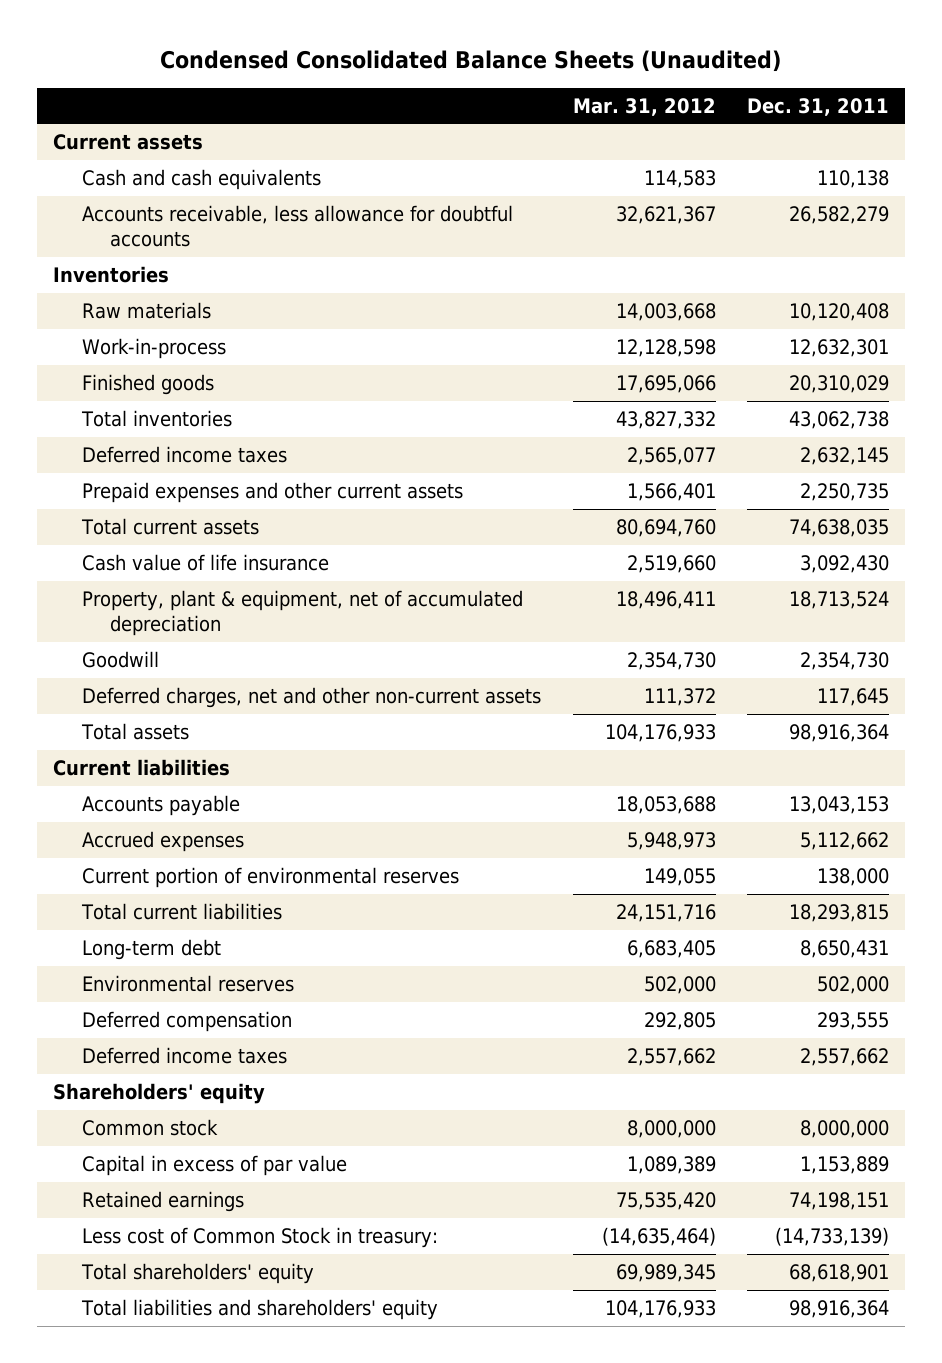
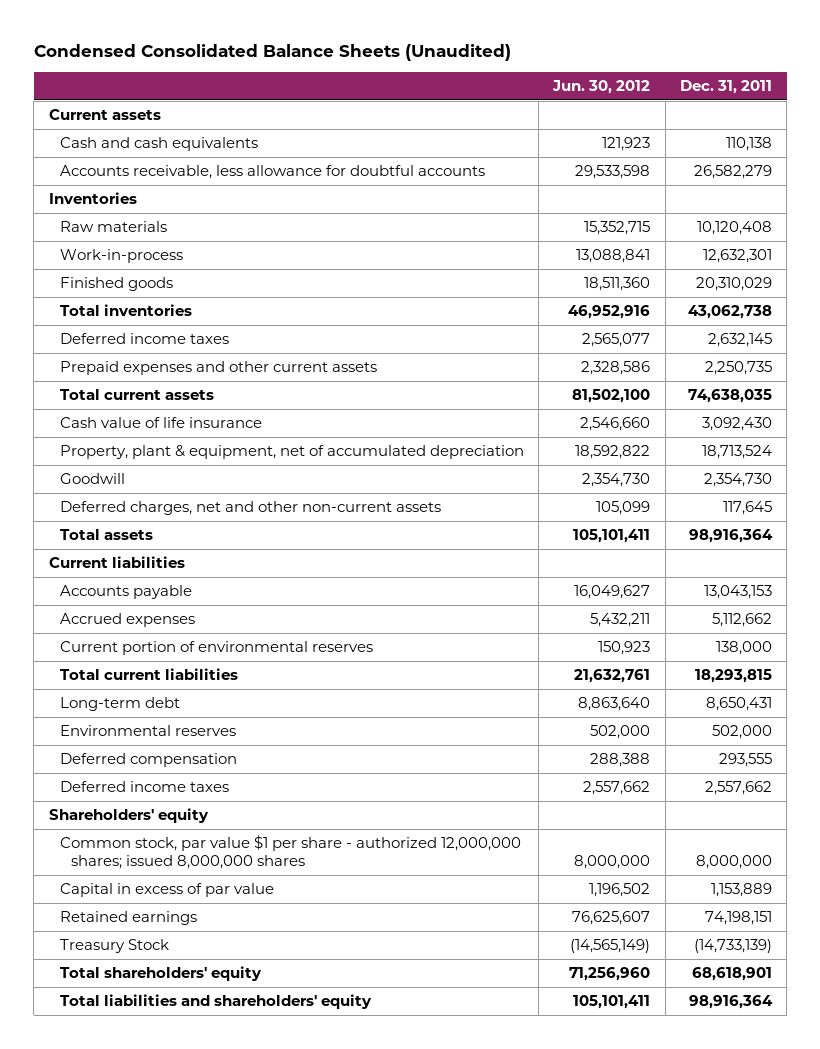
[572,97,716,116] Mar. 31, 2012 -> none
none -> [552,79,651,94] Jun. 30, 2012
[81,1119,218,1137] Common stock -> [59,835,521,869] Common stock, par value $1 per share - authorized 12,000,000 shares; issued 8,000,000 shares
[81,1227,438,1249] Less cost of Common Stock in treasury: -> [59,939,169,954] Treasury Stock

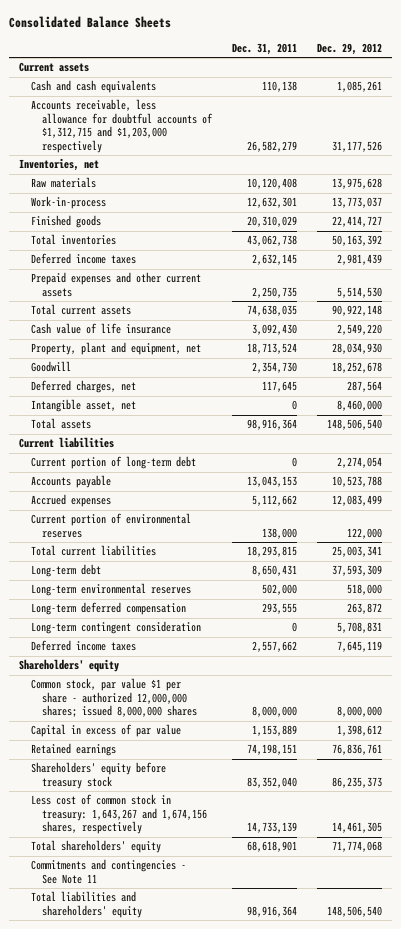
[33,43,511,61] Condensed Consolidated Balance Sheets (Unaudited) -> [9,16,172,29] Consolidated Balance Sheets
[552,79,651,94] Jun. 30, 2012 -> none
none -> [317,43,383,56] Dec. 29, 2012
[59,165,485,180] Accounts receivable, less allowance for doubtful accounts -> [30,99,213,153] Accounts receivable, less allowance for doubtful accounts of $1,312,715 and $1,203,000 respectively
[48,192,137,205] Inventories -> [19,158,100,172] Inventories, net
[59,445,524,460] Property, plant & equipment, net of accumulated depreciation -> [30,342,201,356] Property, plant and equipment, net
[59,501,441,516] Deferred charges, net and other non-current assets -> [30,380,136,394] Deferred charges, net
none -> [30,399,136,413] Intangible asset, net
none -> [30,456,196,470] Current portion of long-term debt
[59,725,236,737] Environmental reserves -> [30,583,191,597] Long-term environmental reserves
[59,753,237,768] Deferred compensation -> [30,602,186,616] Long-term deferred compensation
none -> [30,621,201,635] Long-term contingent consideration
[59,939,169,954] Treasury Stock -> none
none -> [30,762,166,789] Shareholders' equity before treasury stock
none -> [30,794,207,835] Less cost of common stock in treasury: 1,643,267 and 1,674,156 shares, respectively
none -> [30,859,186,884] Commitments and contingencies - See Note 11

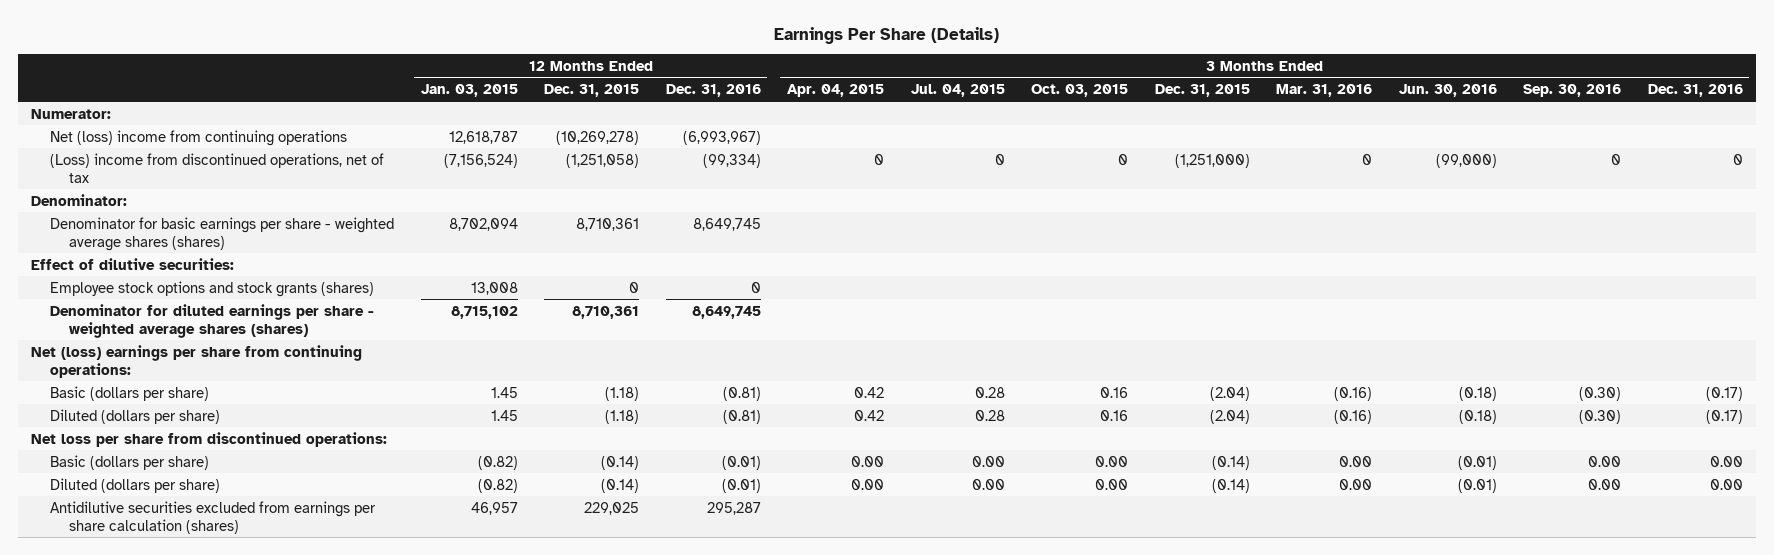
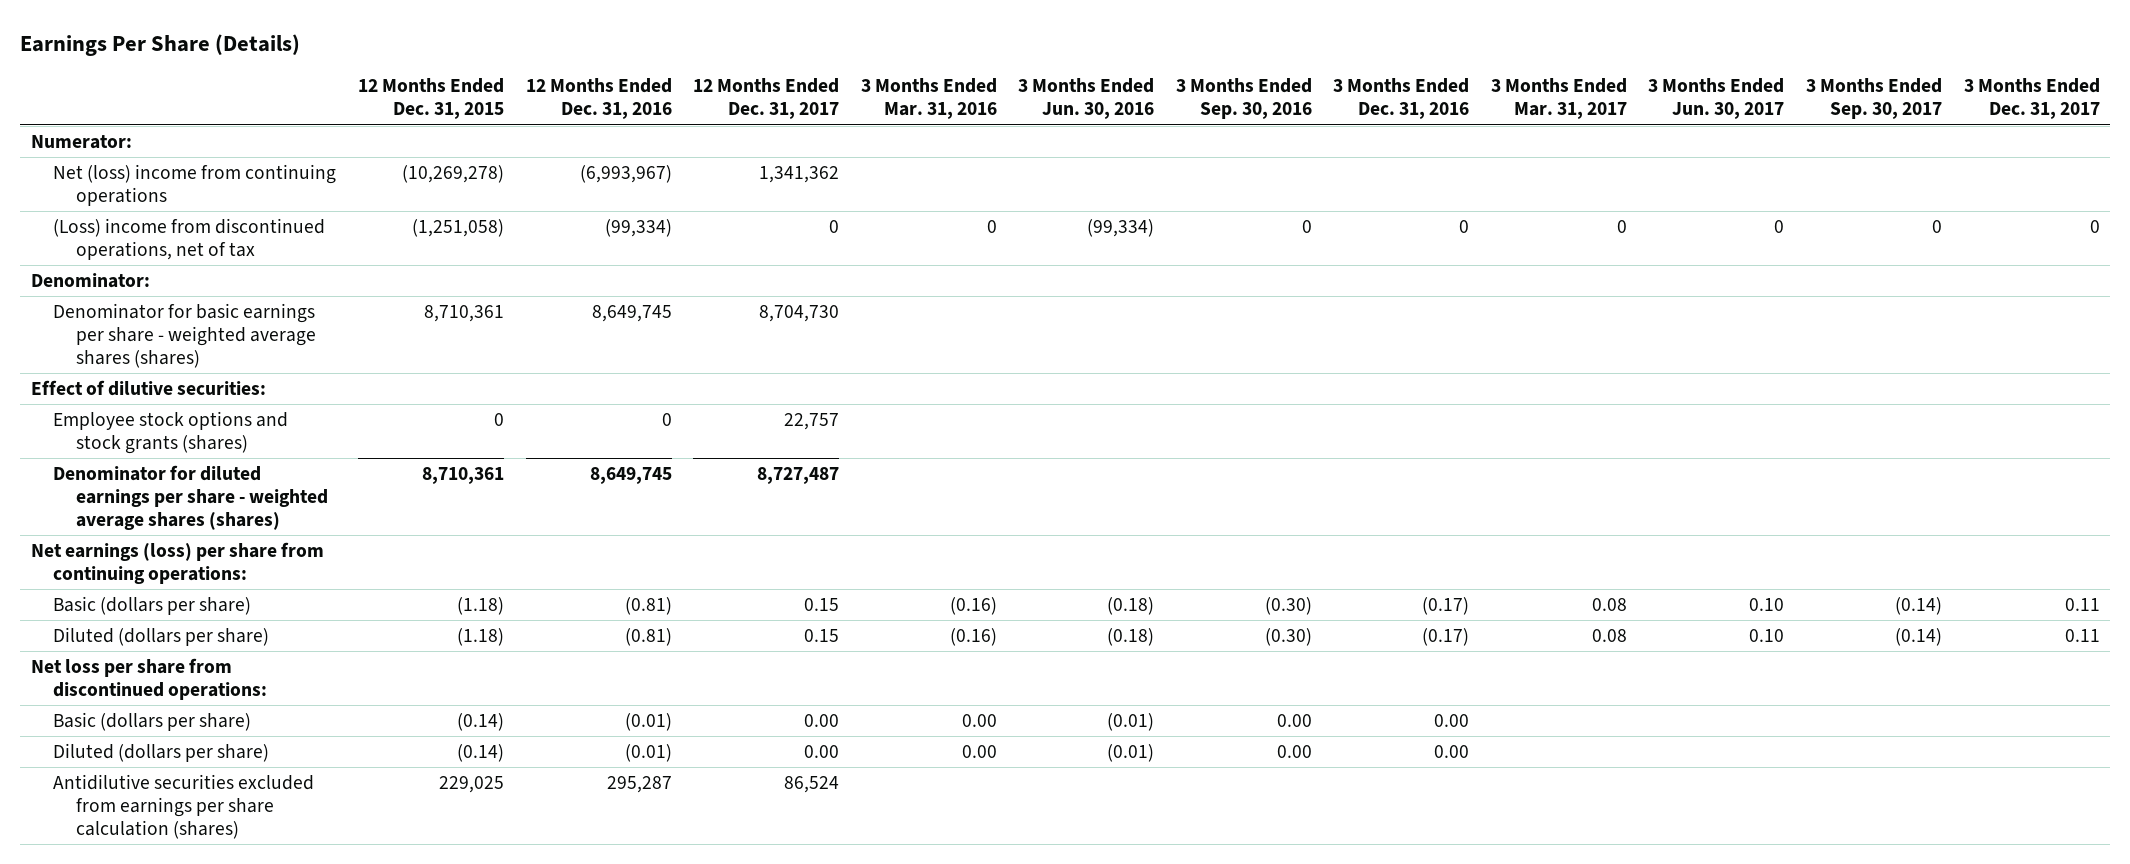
[420,84,518,98] Jan. 03, 2015 -> none
[787,84,885,98] Apr. 04, 2015 -> none
[910,84,1005,98] Jul. 04, 2015 -> none
[1031,84,1129,98] Oct. 03, 2015 -> none
[1154,84,1250,98] Dec. 31, 2015 -> none
none -> [693,78,840,120] 12 Months Ended Dec. 31, 2017
none -> [1490,78,1627,120] 3 Months Ended Mar. 31, 2017
none -> [1648,78,1785,120] 3 Months Ended Jun. 30, 2017
none -> [1806,78,1943,120] 3 Months Ended Sep. 30, 2017
none -> [1963,78,2100,120] 3 Months Ended Dec. 31, 2017
[1435,153,1497,168] (99,000) -> [1087,219,1155,238] (99,334)
[31,344,363,378] Net (loss) earnings per share from continuing operations: -> [30,542,324,585] Net earnings (loss) per share from continuing operations:

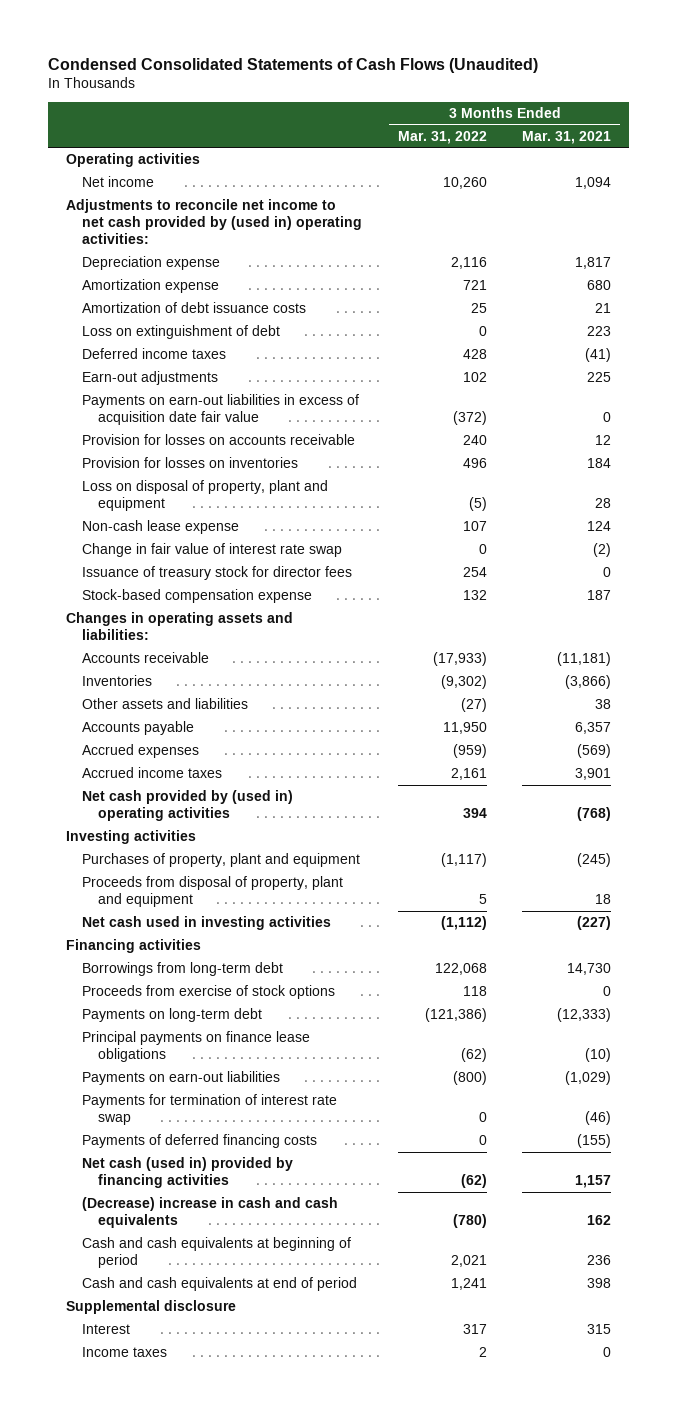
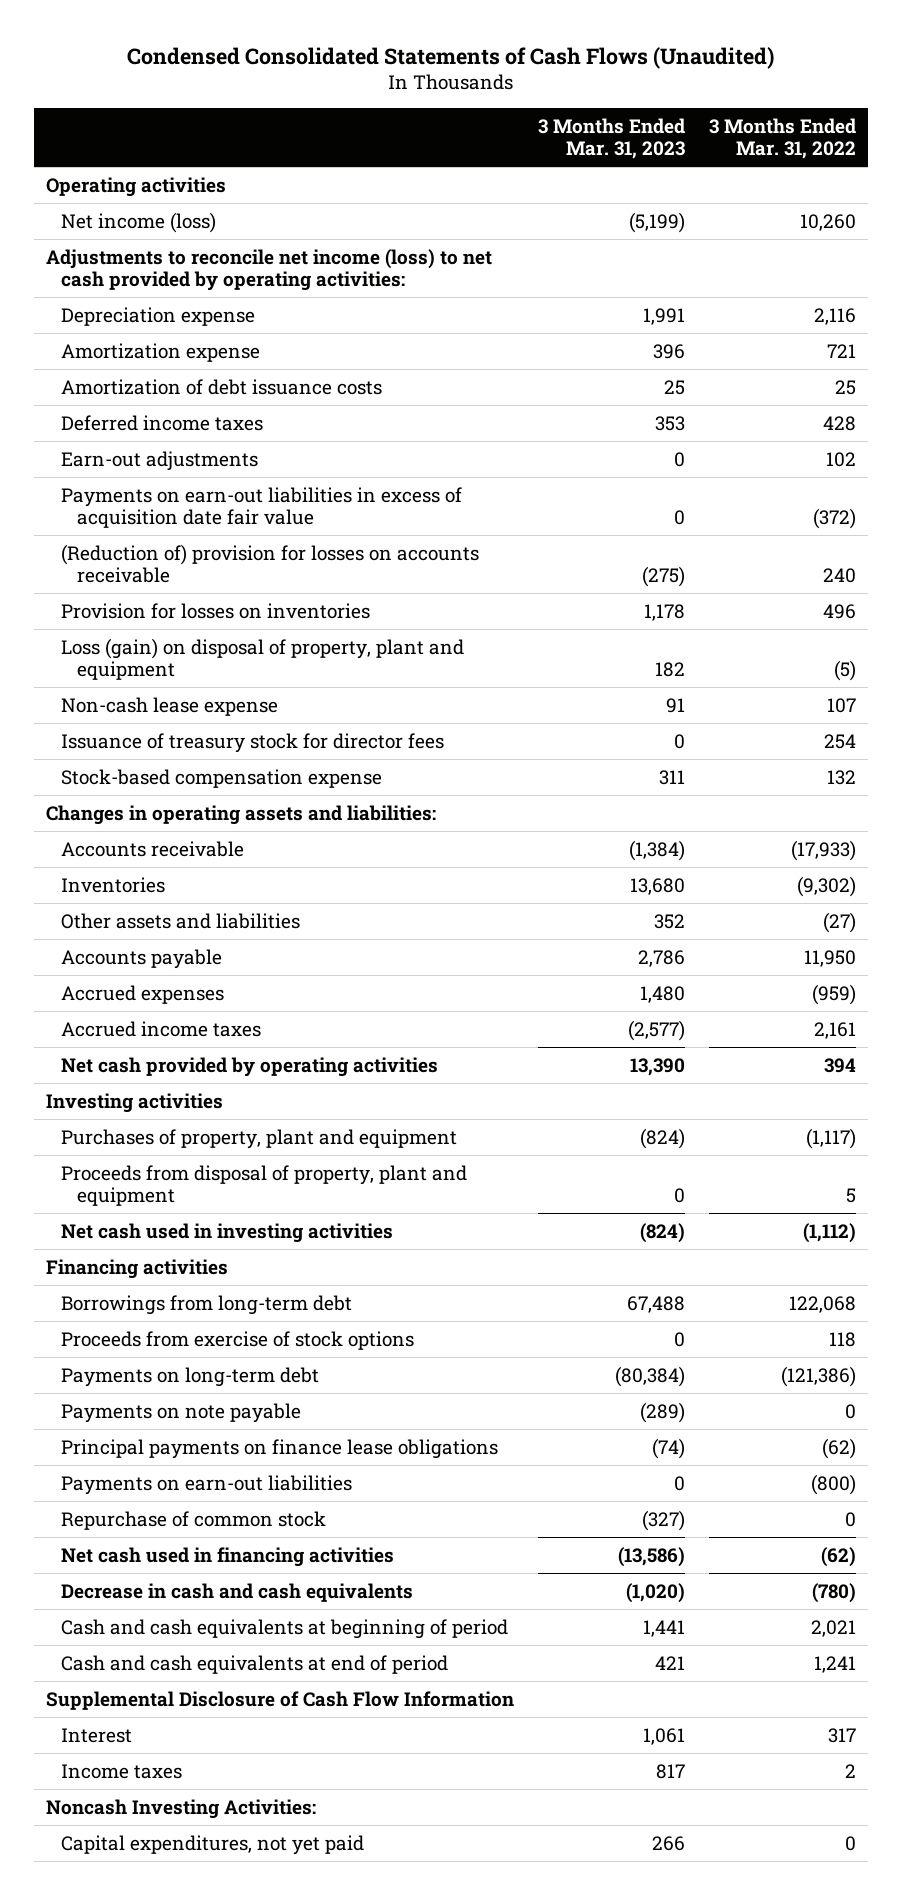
[522,130,612,144] Mar. 31, 2021 -> none
none -> [537,117,685,160] 3 Months Ended Mar. 31, 2023
[82,176,155,188] Net income -> [61,211,217,233] Net income (loss)
[65,199,363,245] Adjustments to reconcile net income to net cash provided by (used in) operating activities: -> [46,248,493,292] Adjustments to reconcile net income (loss) to net cash provided by operating activities:
[82,325,281,340] Loss on extinguishment of debt -> none
[82,434,356,446] Provision for losses on accounts receivable -> [61,543,480,584] (Reduction of) provision for losses on accounts receivable
[82,480,329,512] Loss on disposal of property, plant and equipment -> [61,637,465,681] Loss (gain) on disposal of property, plant and equipment
[82,543,343,558] Change in fair value of interest rate swap -> none
[82,790,294,822] Net cash provided by (used in) operating activities -> [61,1056,439,1077] Net cash provided by operating activities
none -> [61,1402,302,1423] Payments on note payable
[82,1094,338,1126] Payments for termination of interest rate swap -> none
[82,1134,318,1149] Payments of deferred financing costs -> none
none -> [61,1510,327,1530] Repurchase of common stock
[82,1157,294,1189] Net cash (used in) provided by financing activities -> [61,1546,395,1567] Net cash used in financing activities
[82,1197,339,1229] (Decrease) increase in cash and cash equivalents -> [61,1582,414,1602] Decrease in cash and cash equivalents
[65,1300,236,1315] Supplemental disclosure -> [46,1690,515,1710] Supplemental Disclosure of Cash Flow Information
none -> [46,1798,317,1819] Noncash Investing Activities:
none -> [61,1834,365,1855] Capital expenditures, not yet paid

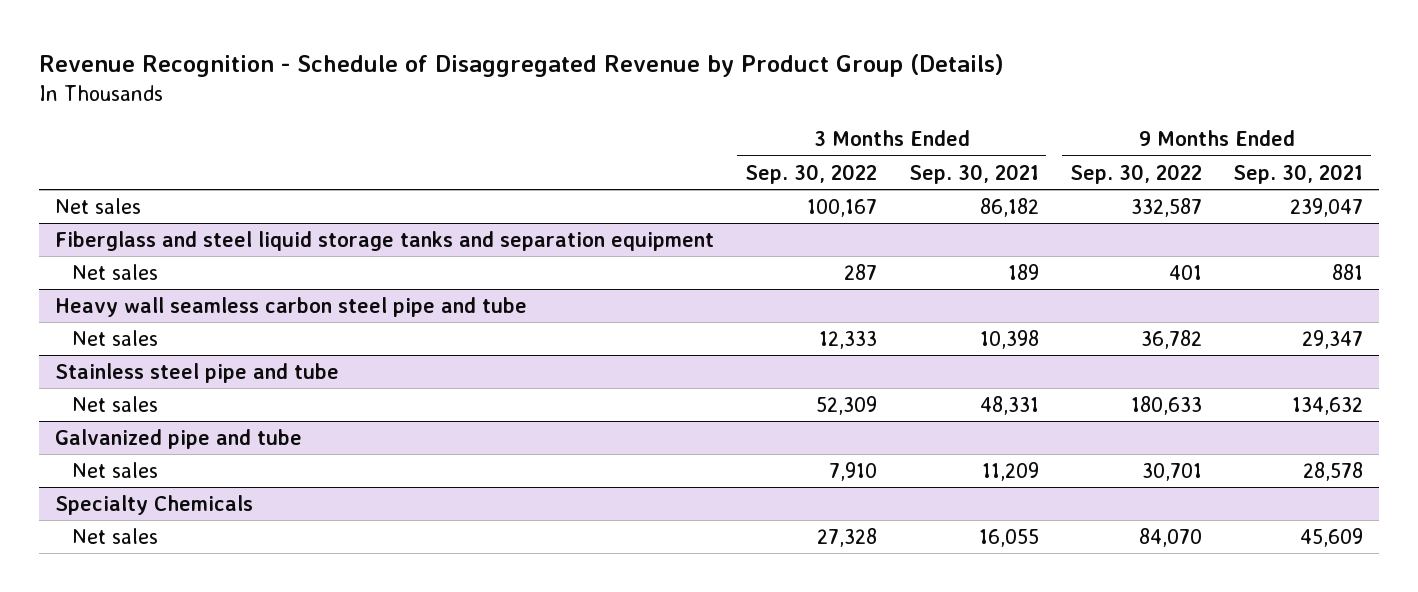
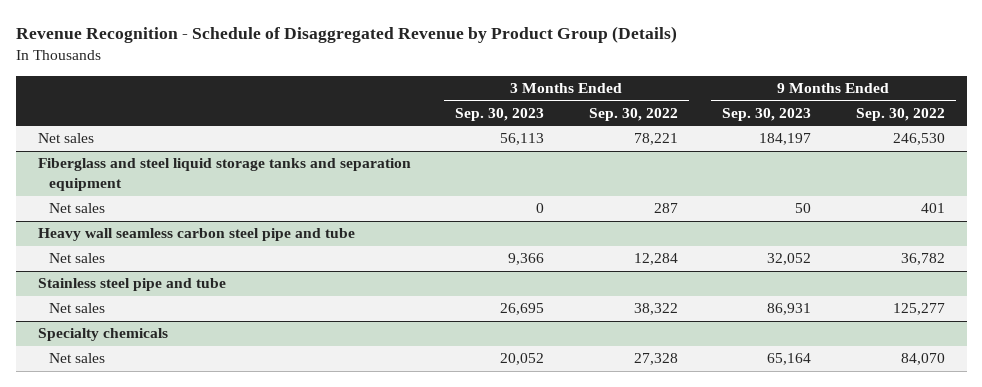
[908,163,1039,184] Sep. 30, 2021 -> none
[1233,163,1364,184] Sep. 30, 2021 -> none
none -> [455,107,545,121] Sep. 30, 2023
none -> [722,107,812,121] Sep. 30, 2023
[807,198,878,217] 100,167 -> [633,133,678,146] 78,221
[1130,197,1202,217] 332,587 -> [892,133,945,146] 246,530
[819,330,878,349] 12,333 -> [633,253,678,266] 12,284
[54,428,302,449] Galvanized pipe and tube -> none
[71,461,158,478] Net sales -> none
[816,395,878,415] 52,309 -> [633,303,678,316] 38,322
[1130,395,1202,415] 180,633 -> [892,303,945,316] 125,277
[54,494,253,515] Specialty Chemicals -> [37,328,168,342] Specialty chemicals

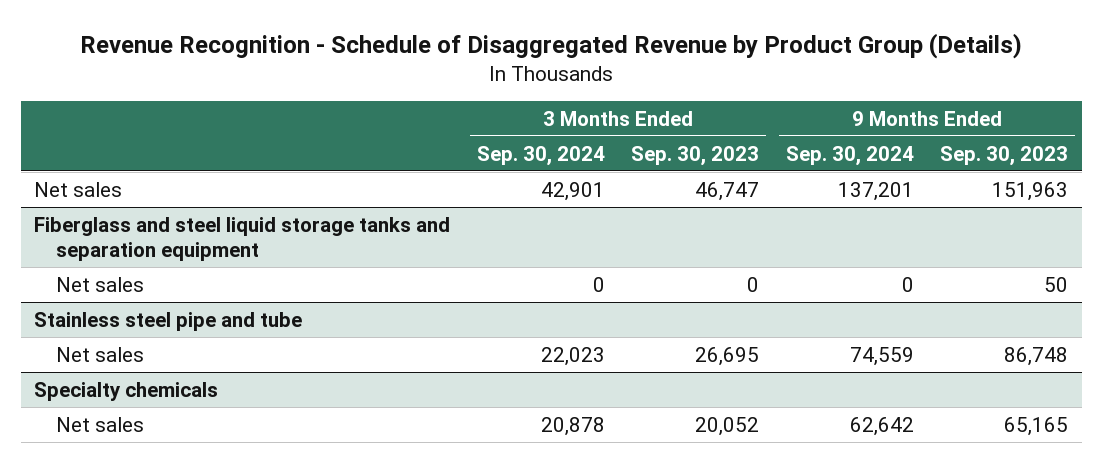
[588,107,678,121] Sep. 30, 2022 -> none
[855,107,945,121] Sep. 30, 2022 -> none
none -> [476,145,605,166] Sep. 30, 2024
none -> [785,145,914,166] Sep. 30, 2024
[500,133,545,146] 56,113 -> [695,181,760,201] 46,747
[759,133,812,146] 184,197 -> [992,181,1069,201] 151,963
[37,228,355,242] Heavy wall seamless carbon steel pipe and tube -> none
[48,253,105,264] Net sales -> none
[767,303,812,316] 86,931 -> [1004,346,1069,366] 86,748
[767,353,812,366] 65,164 -> [1004,416,1069,436] 65,165

